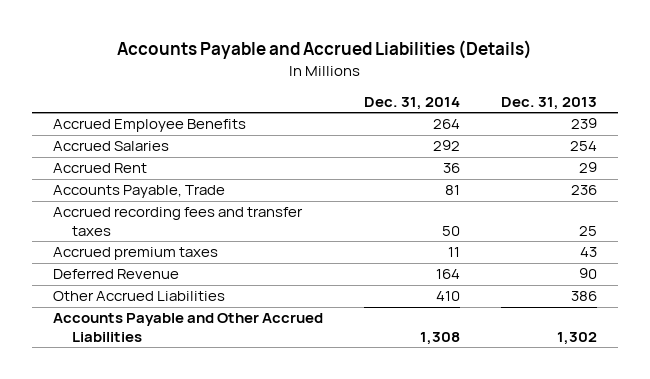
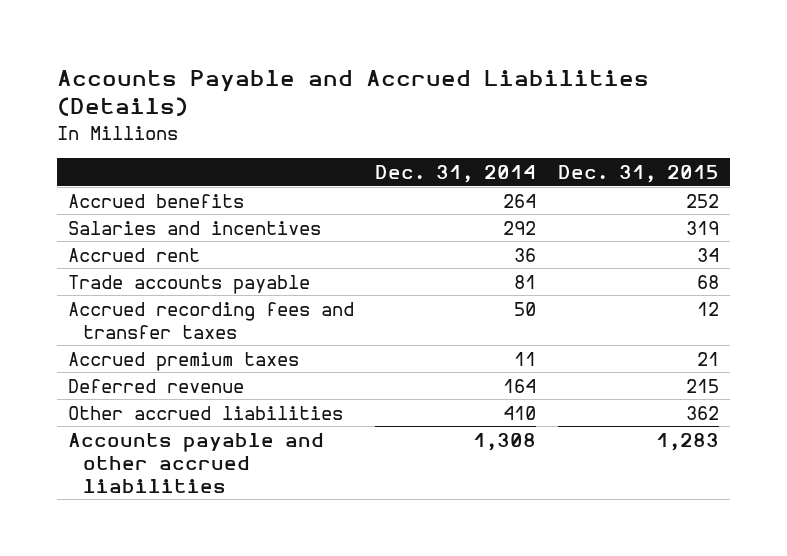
[501,96,598,110] Dec. 31, 2013 -> none
none -> [558,164,720,183] Dec. 31, 2015
[52,119,246,133] Accrued Employee Benefits -> [67,193,244,208] Accrued benefits
[52,141,169,152] Accrued Salaries -> [67,220,321,235] Salaries and incentives
[52,163,147,174] Accrued Rent -> [67,247,200,262] Accrued rent
[52,185,225,199] Accounts Payable, Trade -> [67,274,310,294] Trade accounts payable
[52,269,179,280] Deferred Revenue -> [67,378,244,393] Deferred revenue
[52,291,225,302] Other Accrued Liabilities -> [67,405,343,420] Other accrued liabilities
[52,313,323,342] Accounts Payable and Other Accrued Liabilities -> [67,432,324,493] Accounts payable and other accrued liabilities

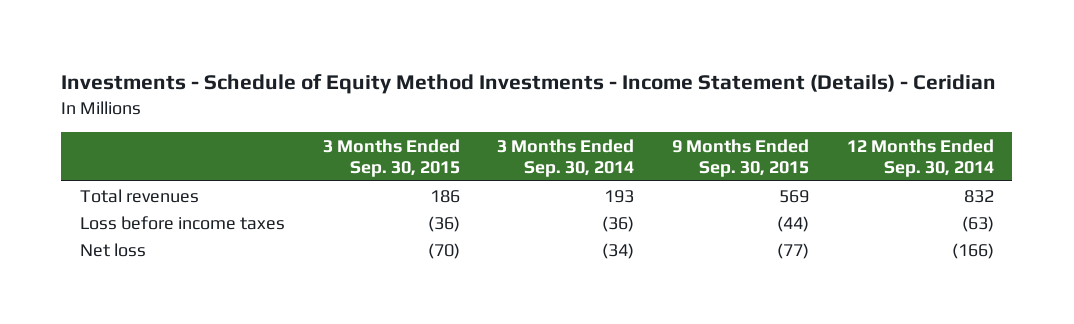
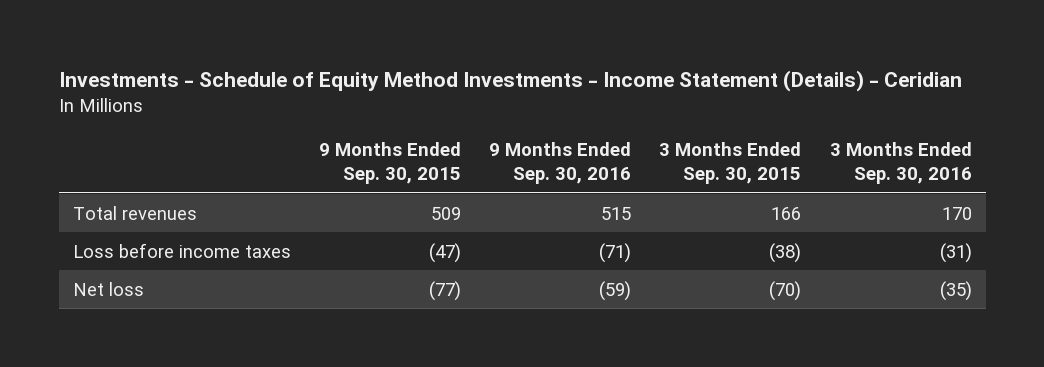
[497,138,635,178] 3 Months Ended Sep. 30, 2014 -> none
[846,138,994,178] 12 Months Ended Sep. 30, 2014 -> none
none -> [489,142,632,185] 9 Months Ended Sep. 30, 2016
none -> [829,142,972,185] 3 Months Ended Sep. 30, 2016
[429,189,460,203] 186 -> [771,206,802,220] 166
[778,189,809,203] 569 -> [431,206,462,220] 509
[427,215,460,232] (36) -> [769,242,802,263] (38)
[776,215,809,232] (44) -> [429,242,462,263] (47)

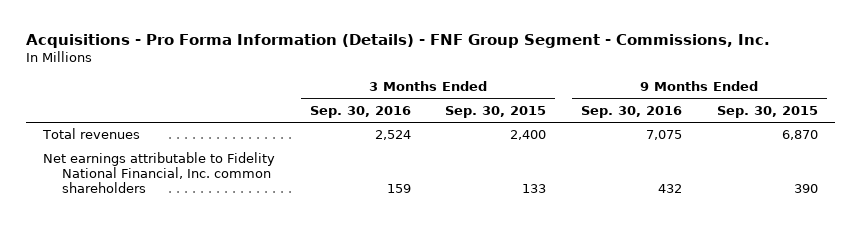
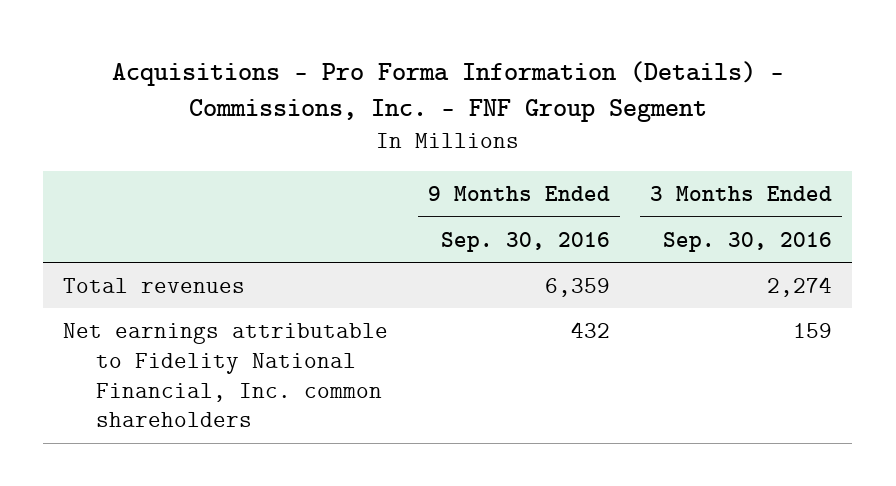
[25,34,770,49] Acquisitions - Pro Forma Information (Details) - FNF Group Segment - Commissions, Inc. -> [111,60,784,123] Acquisitions - Pro Forma Information (Details) - Commissions, Inc. - FNF Group Segment
[445,106,547,119] Sep. 30, 2015 -> none
[716,106,818,119] Sep. 30, 2015 -> none
[374,130,411,141] 2,524 -> [767,276,833,297] 2,274
[646,130,683,141] 7,075 -> [545,277,611,297] 6,359

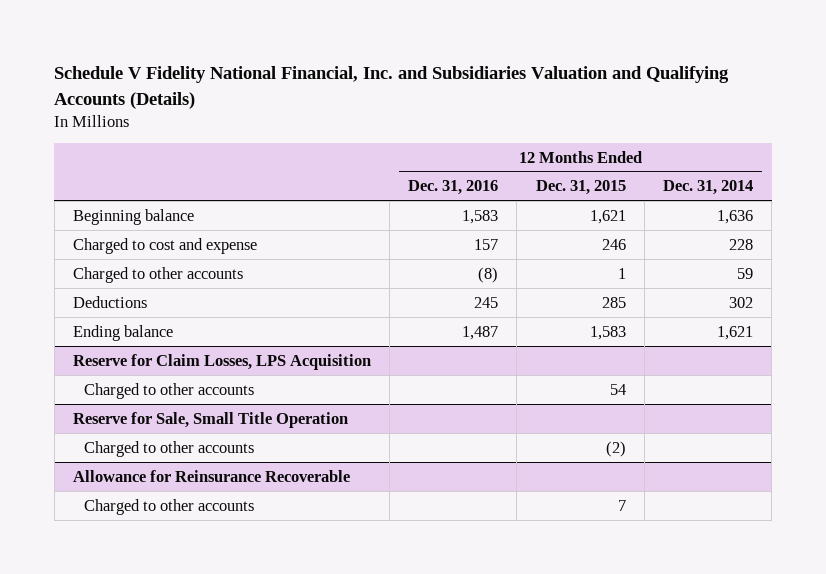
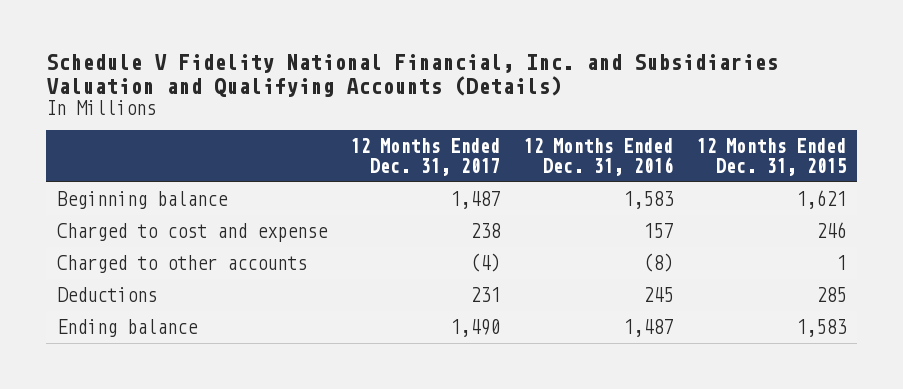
[662,180,753,196] Dec. 31, 2014 -> none
none -> [350,138,501,177] 12 Months Ended Dec. 31, 2017
[72,353,371,370] Reserve for Claim Losses, LPS Acquisition -> none
[84,382,255,399] Charged to other accounts -> none
[72,411,348,428] Reserve for Sale, Small Title Operation -> none
[84,440,255,457] Charged to other accounts -> none
[72,469,350,482] Allowance for Reinsurance Recoverable -> none
[84,498,255,515] Charged to other accounts -> none

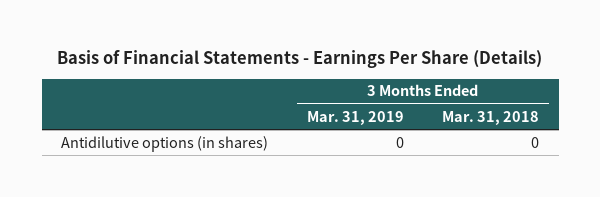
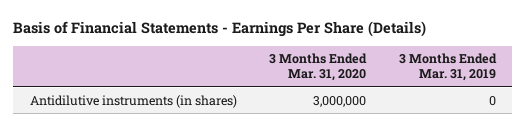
[442,110,540,125] Mar. 31, 2018 -> none
none -> [269,53,368,82] 3 Months Ended Mar. 31, 2020
[61,135,269,152] Antidilutive options (in shares) -> [29,95,237,109] Antidilutive instruments (in shares)

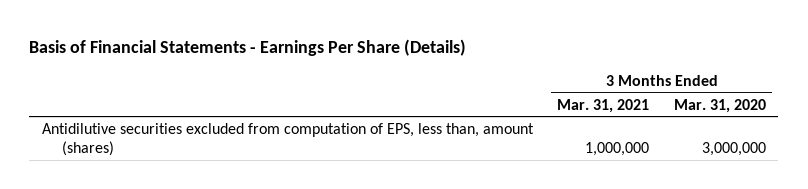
[398,53,497,82] 3 Months Ended Mar. 31, 2019 -> none
none -> [557,98,650,113] Mar. 31, 2021
[29,95,237,109] Antidilutive instruments (in shares) -> [41,122,534,156] Antidilutive securities excluded from computation of EPS, less than, amount (shares)

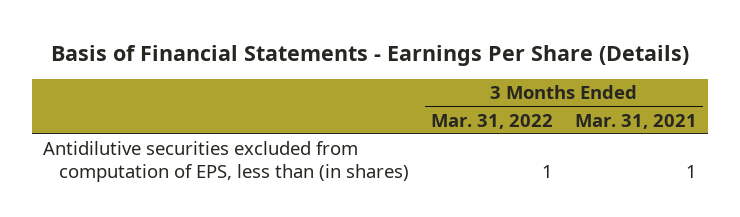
[674,98,767,113] Mar. 31, 2020 -> none
none -> [430,113,553,129] Mar. 31, 2022
[41,122,534,156] Antidilutive securities excluded from computation of EPS, less than, amount (shares) -> [42,141,409,182] Antidilutive securities excluded from computation of EPS, less than (in shares)
[585,141,650,156] 1,000,000 -> [686,164,698,178] 1

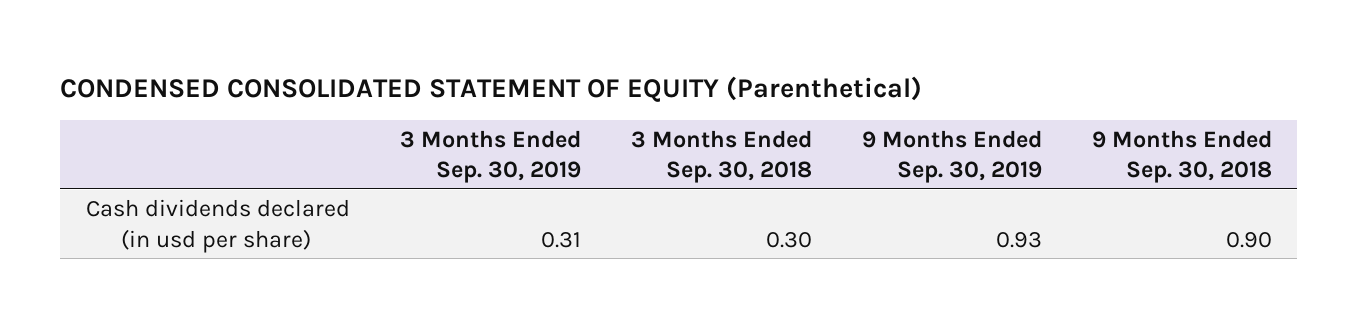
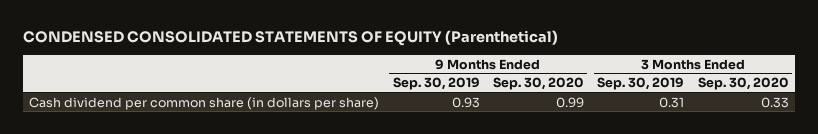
[60,75,923,102] CONDENSED CONSOLIDATED STATEMENT OF EQUITY (Parenthetical) -> [22,30,558,47] CONDENSED CONSOLIDATED STATEMENTS OF EQUITY (Parenthetical)
[630,129,812,184] 3 Months Ended Sep. 30, 2018 -> none
[1092,129,1273,184] 9 Months Ended Sep. 30, 2018 -> none
none -> [492,77,584,91] Sep. 30, 2020
none -> [697,77,789,91] Sep. 30, 2020
[85,199,350,253] Cash dividends declared (in usd per share) -> [29,96,380,110] Cash dividend per common share (in dollars per share)

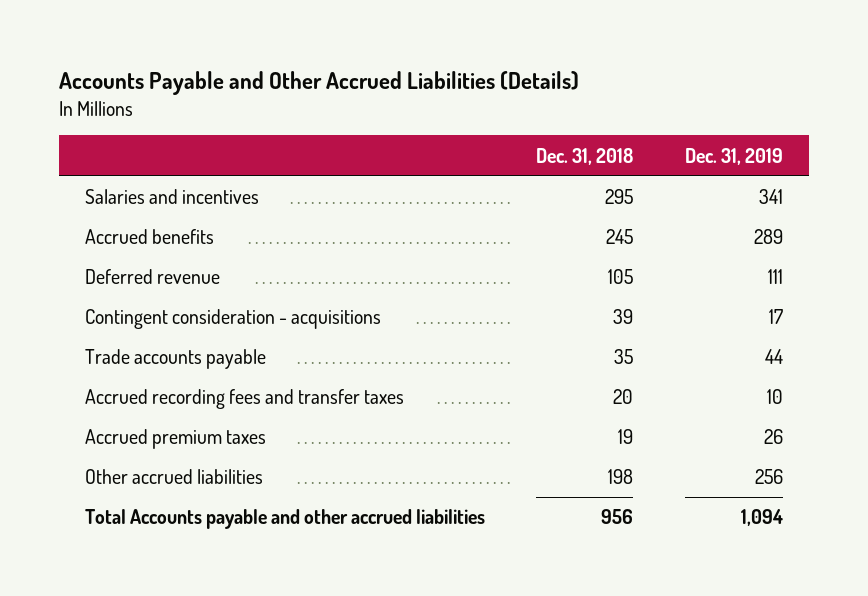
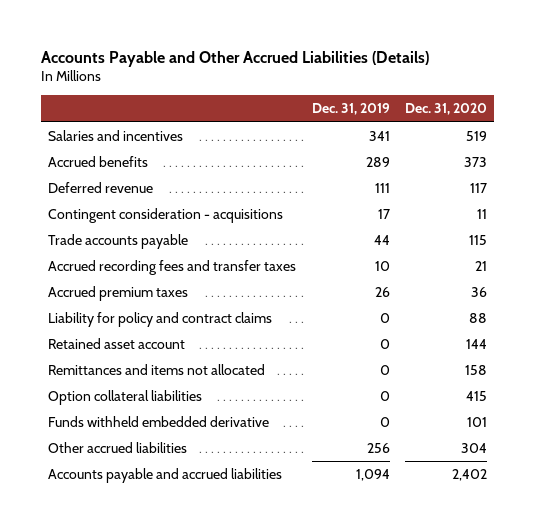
[536,147,634,165] Dec. 31, 2018 -> none
none -> [404,103,487,116] Dec. 31, 2020
none -> [48,311,273,327] Liability for policy and contract claims
none -> [48,337,186,349] Retained asset account
none -> [48,363,266,375] Remittances and items not allocated
none -> [48,389,203,405] Option collateral liabilities
none -> [48,415,270,427] Funds withheld embedded derivative
[84,509,485,530] Total Accounts payable and other accrued liabilities -> [48,467,283,483] Accounts payable and accrued liabilities

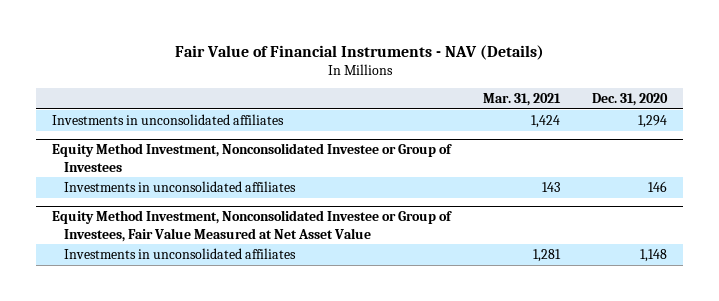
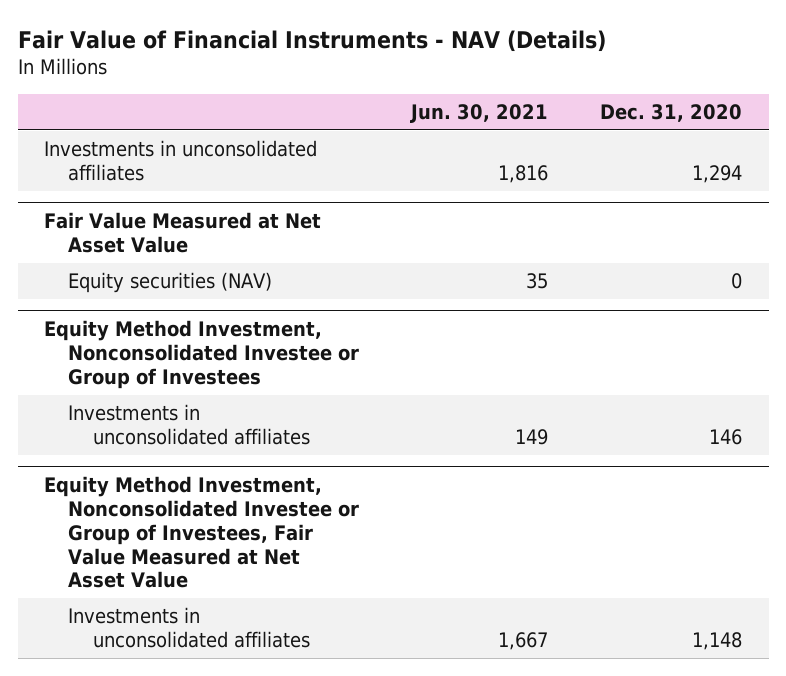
[483,92,562,106] Mar. 31, 2021 -> none
none -> [410,103,549,123] Jun. 30, 2021
none -> [43,212,321,253] Fair Value Measured at Net Asset Value
none -> [68,272,273,294] Equity securities (NAV)

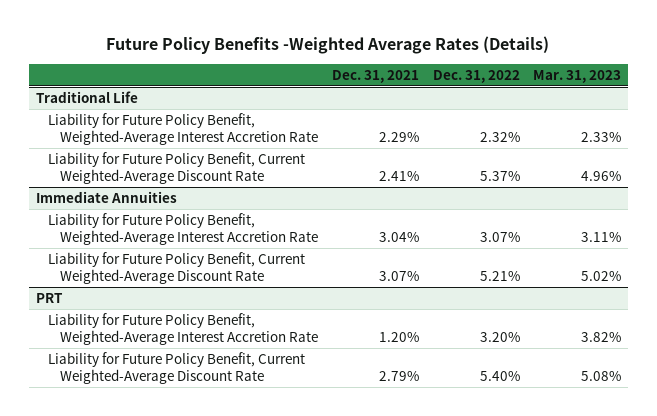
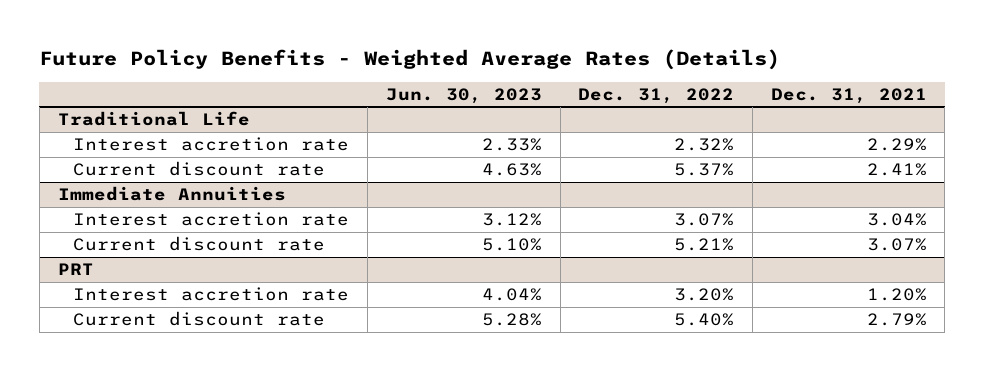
[106,36,550,55] Future Policy Benefits -Weighted Average Rates (Details) -> [39,49,781,71] Future Policy Benefits - Weighted Average Rates (Details)
[533,69,622,83] Mar. 31, 2023 -> none
none -> [385,87,542,104] Jun. 30, 2023
[47,112,319,145] Liability for Future Policy Benefit, Weighted-Average Interest Accretion Rate -> [73,137,350,152] Interest accretion rate
[47,151,305,184] Liability for Future Policy Benefit, Current Weighted-Average Discount Rate -> [73,161,326,177] Current discount rate
[47,212,319,245] Liability for Future Policy Benefit, Weighted-Average Interest Accretion Rate -> [73,212,350,227] Interest accretion rate
[47,251,305,284] Liability for Future Policy Benefit, Current Weighted-Average Discount Rate -> [73,236,326,252] Current discount rate
[47,312,319,345] Liability for Future Policy Benefit, Weighted-Average Interest Accretion Rate -> [73,287,350,302] Interest accretion rate
[47,351,305,384] Liability for Future Policy Benefit, Current Weighted-Average Discount Rate -> [73,311,326,327] Current discount rate

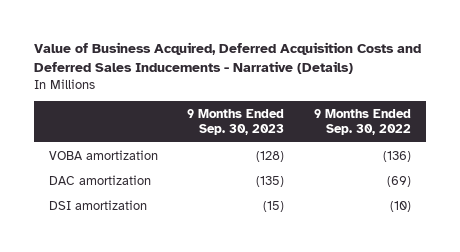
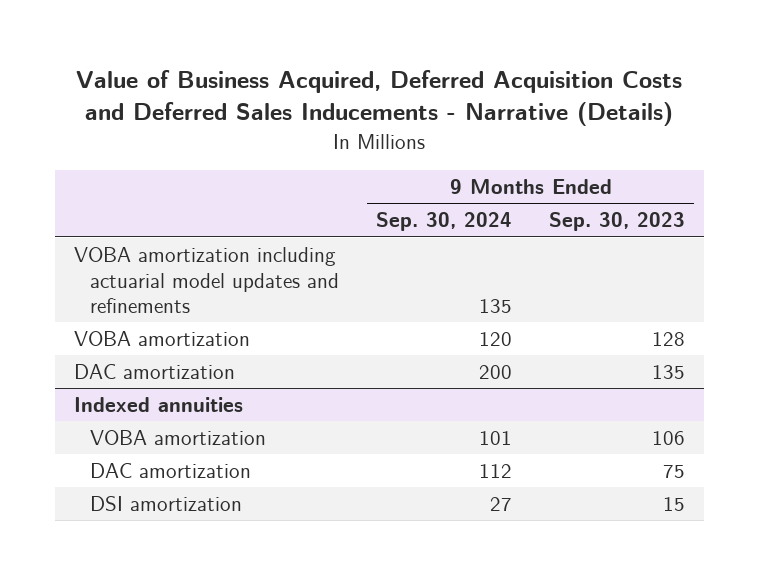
[314,108,412,136] 9 Months Ended Sep. 30, 2022 -> none
none -> [376,212,513,232] Sep. 30, 2024
none -> [73,247,340,314] VOBA amortization including actuarial model updates and refinements
[256,150,285,162] (128) -> [652,332,686,347] 128
[256,175,285,187] (135) -> [652,365,686,380] 135
none -> [73,397,243,413] Indexed annuities
none -> [90,430,267,446] VOBA amortization
none -> [90,463,252,479] DAC amortization
[263,200,285,212] (15) -> [663,497,686,512] 15

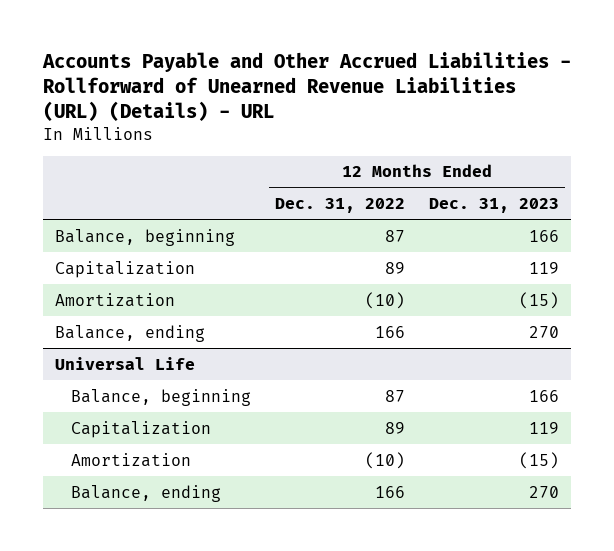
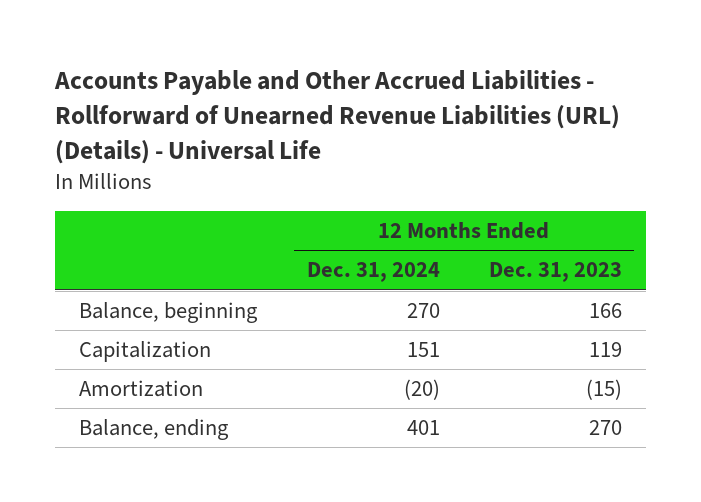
[41,51,571,121] Accounts Payable and Other Accrued Liabilities - Rollforward of Unearned Revenue Liabilities (URL) (Details) - URL -> [53,70,620,164] Accounts Payable and Other Accrued Liabilities - Rollforward of Unearned Revenue Liabilities (URL) (Details) - Universal Life
[275,197,406,213] Dec. 31, 2022 -> none
none -> [306,262,440,283] Dec. 31, 2024
[54,356,195,370] Universal Life -> none
[71,388,252,406] Balance, beginning -> none
[71,420,212,438] Capitalization -> none
[71,452,192,467] Amortization -> none
[71,484,222,502] Balance, ending -> none

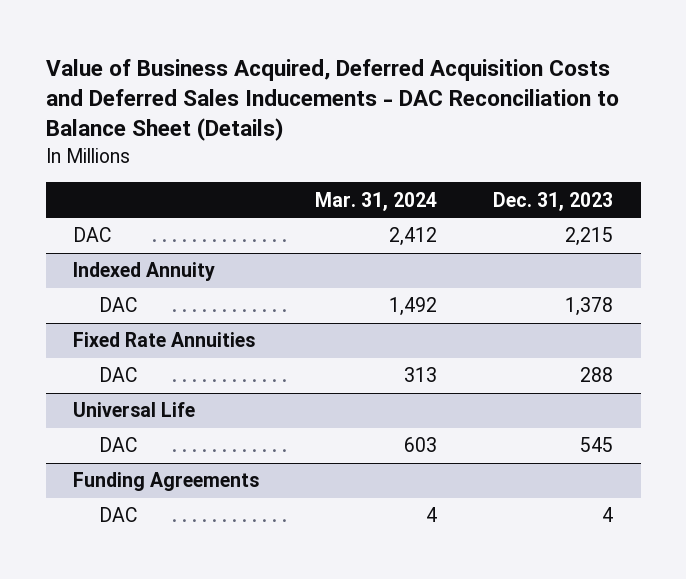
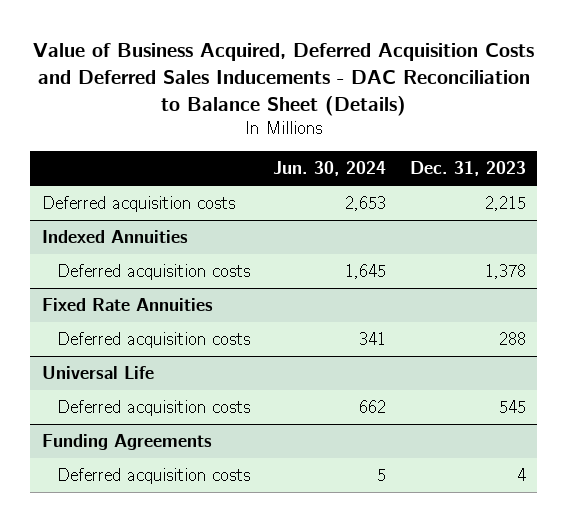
[315,191,438,211] Mar. 31, 2024 -> none
none -> [273,161,387,177] Jun. 30, 2024
[73,227,112,243] DAC -> [41,195,235,212] Deferred acquisition costs
[73,262,216,282] Indexed Annuity -> [41,229,188,243] Indexed Annuities
[99,297,138,313] DAC -> [57,263,251,280] Deferred acquisition costs
[99,367,138,383] DAC -> [57,331,251,348] Deferred acquisition costs
[99,437,138,453] DAC -> [57,399,251,416] Deferred acquisition costs
[99,507,138,523] DAC -> [57,467,251,484] Deferred acquisition costs

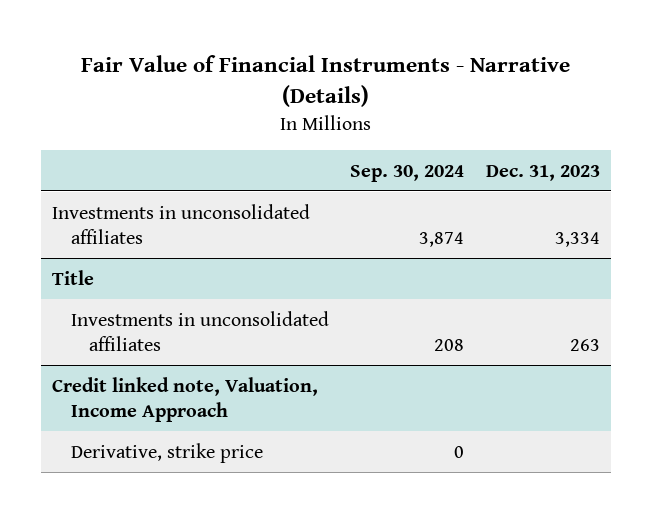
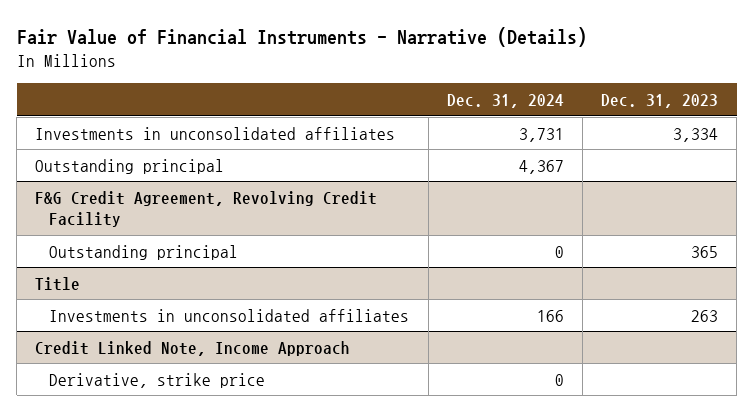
[350,164,465,182] Sep. 30, 2024 -> none
none -> [446,93,564,108] Dec. 31, 2024
none -> [35,158,225,174] Outstanding principal
none -> [35,190,378,227] F&G Credit Agreement, Revolving Credit Facility
none -> [49,244,239,260] Outstanding principal
[52,376,319,422] Credit linked note, Valuation, Income Approach -> [35,340,351,356] Credit Linked Note, Income Approach

